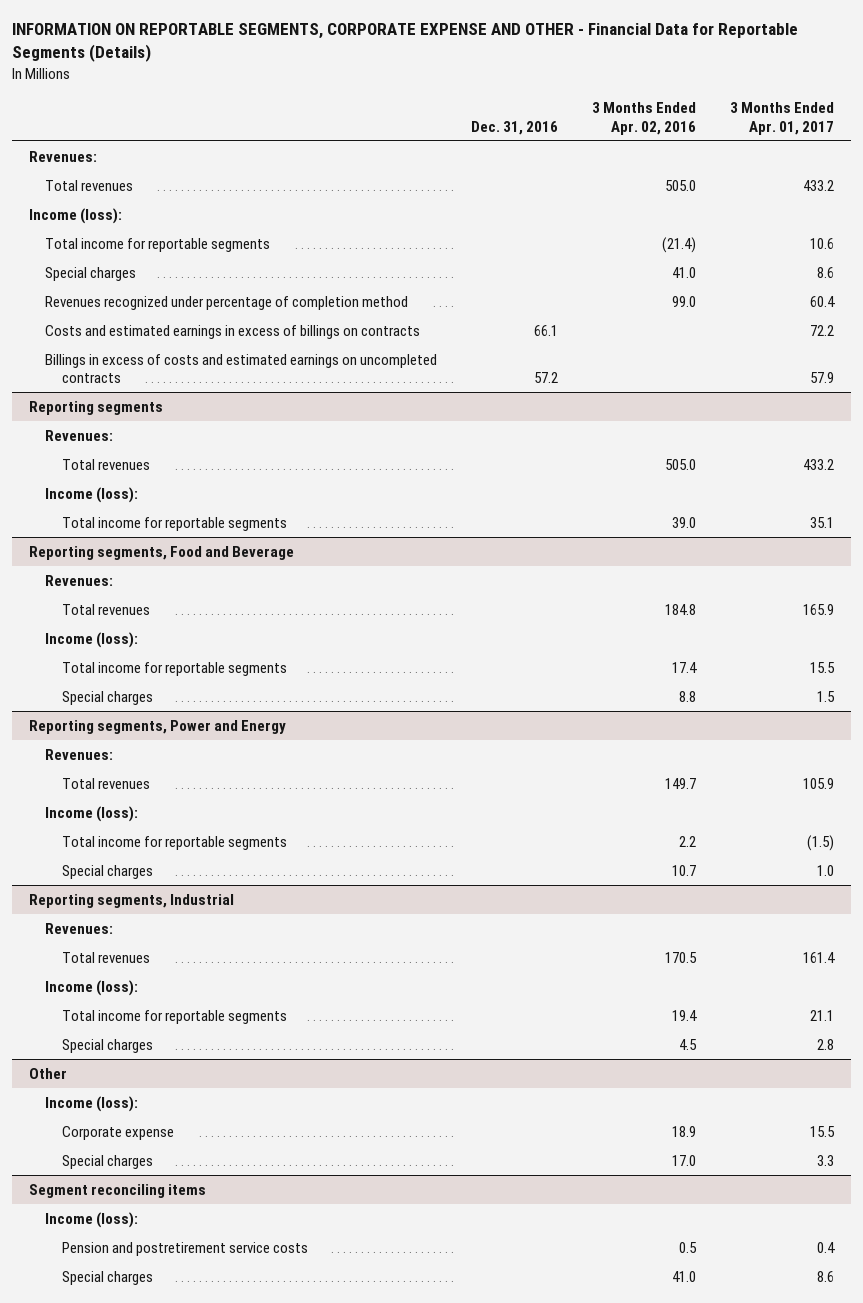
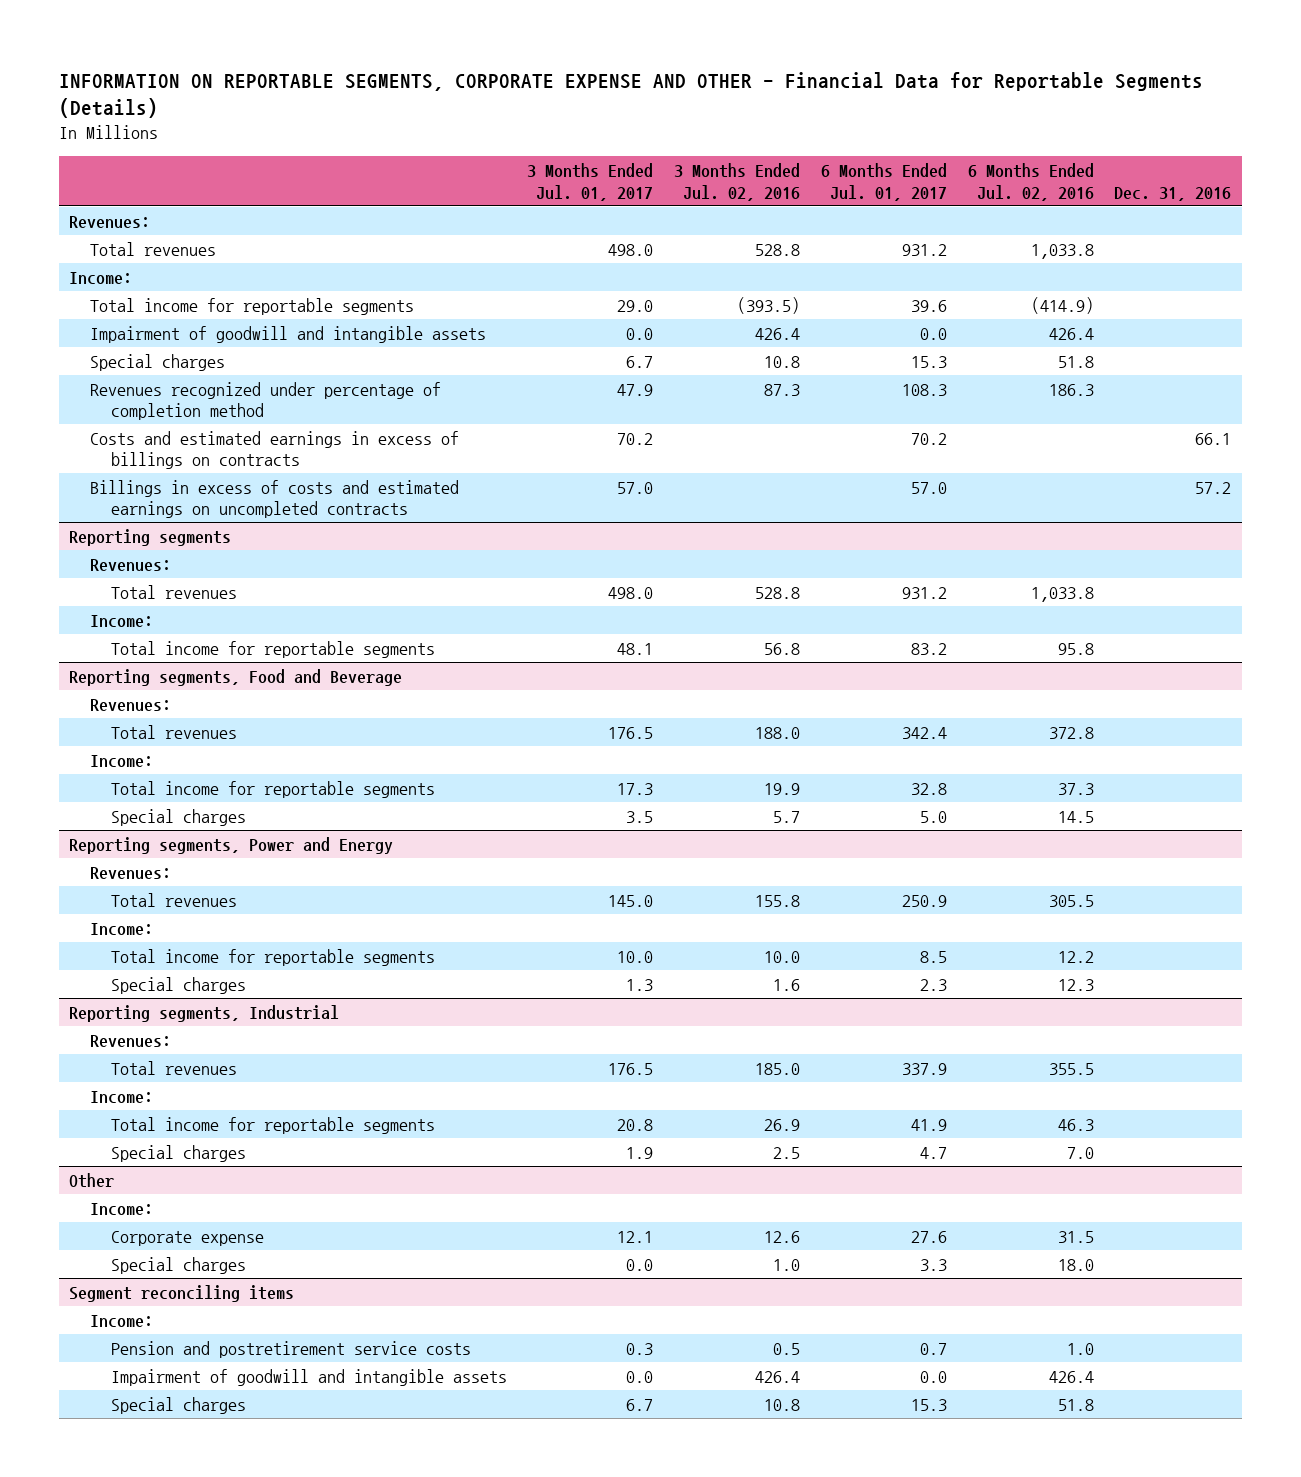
[591,102,696,135] 3 Months Ended Apr. 02, 2016 -> none
[729,102,834,135] 3 Months Ended Apr. 01, 2017 -> none
none -> [527,162,654,201] 3 Months Ended Jul. 01, 2017
none -> [674,162,801,201] 3 Months Ended Jul. 02, 2016
none -> [820,162,947,201] 6 Months Ended Jul. 01, 2017
none -> [967,162,1094,201] 6 Months Ended Jul. 02, 2016
[29,207,123,224] Income (loss): -> [69,271,133,285] Income:
none -> [90,325,487,343] Impairment of goodwill and intangible assets
[45,486,139,503] Income (loss): -> [90,614,154,628] Income:
[45,631,139,648] Income (loss): -> [90,754,154,768] Income:
[45,805,139,822] Income (loss): -> [90,922,154,936] Income:
[45,979,139,996] Income (loss): -> [90,1090,154,1104] Income:
[45,1095,139,1112] Income (loss): -> [90,1202,154,1216] Income:
[45,1211,139,1228] Income (loss): -> [90,1314,154,1328] Income:
none -> [110,1368,507,1386] Impairment of goodwill and intangible assets

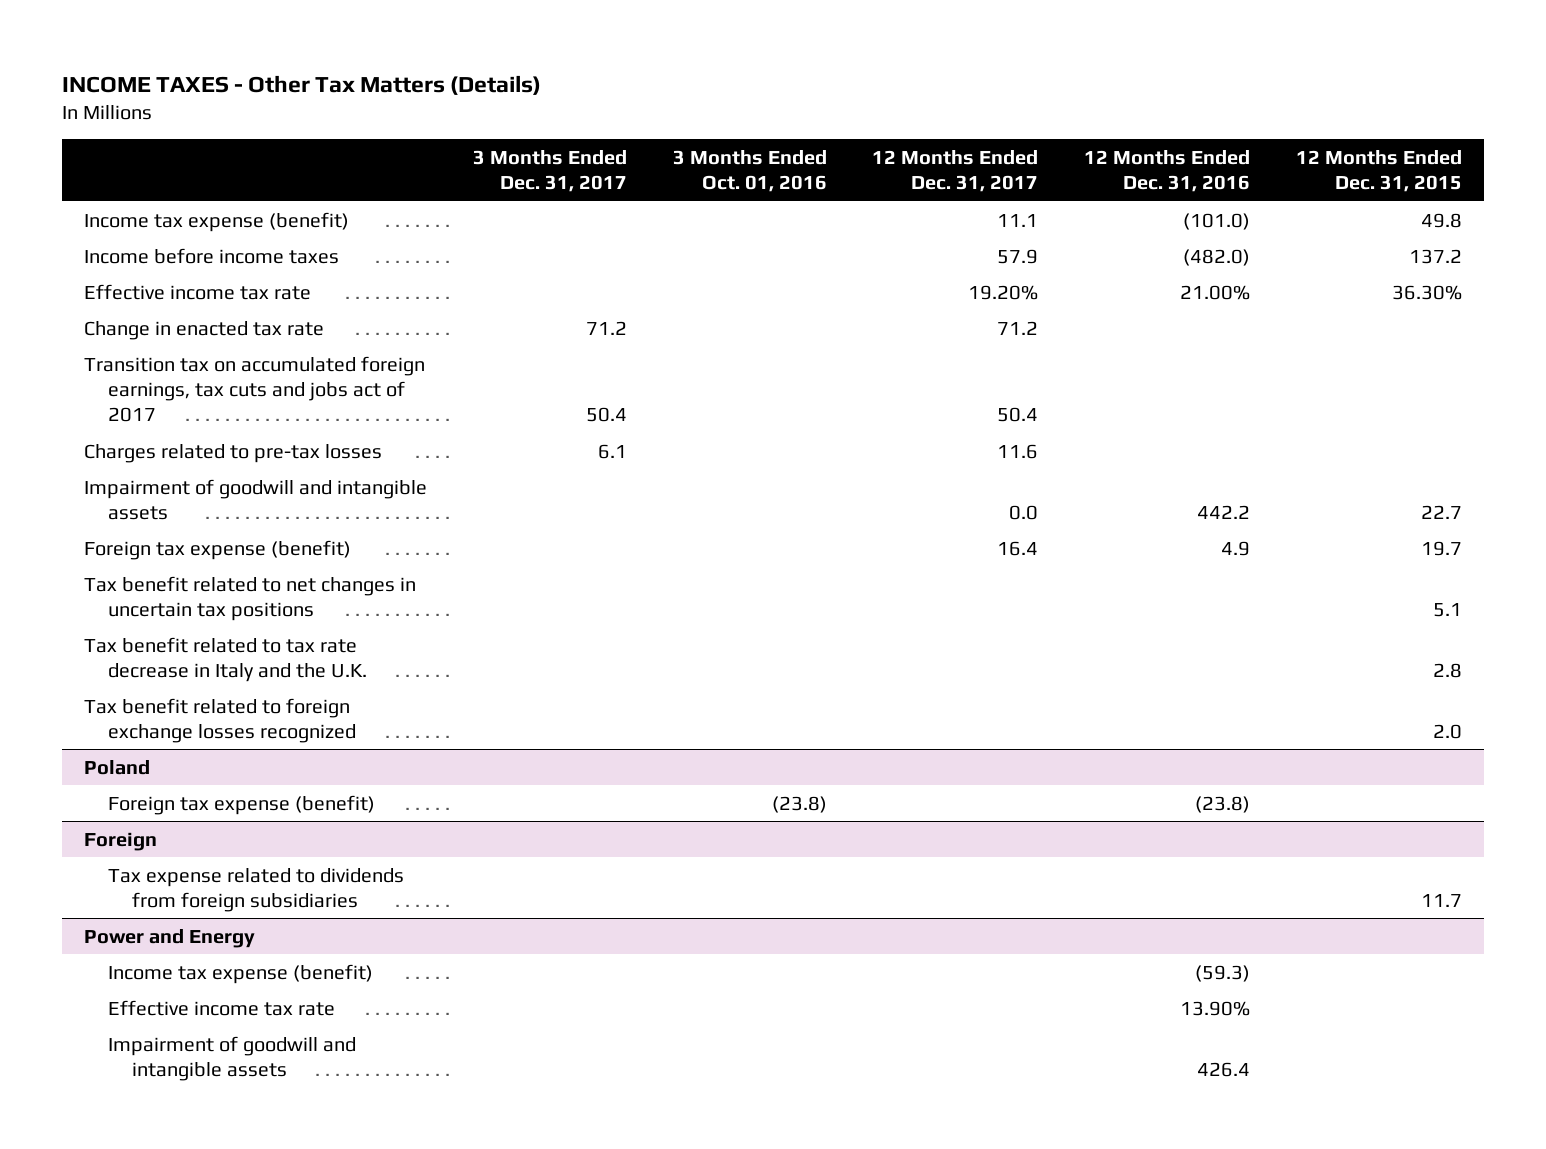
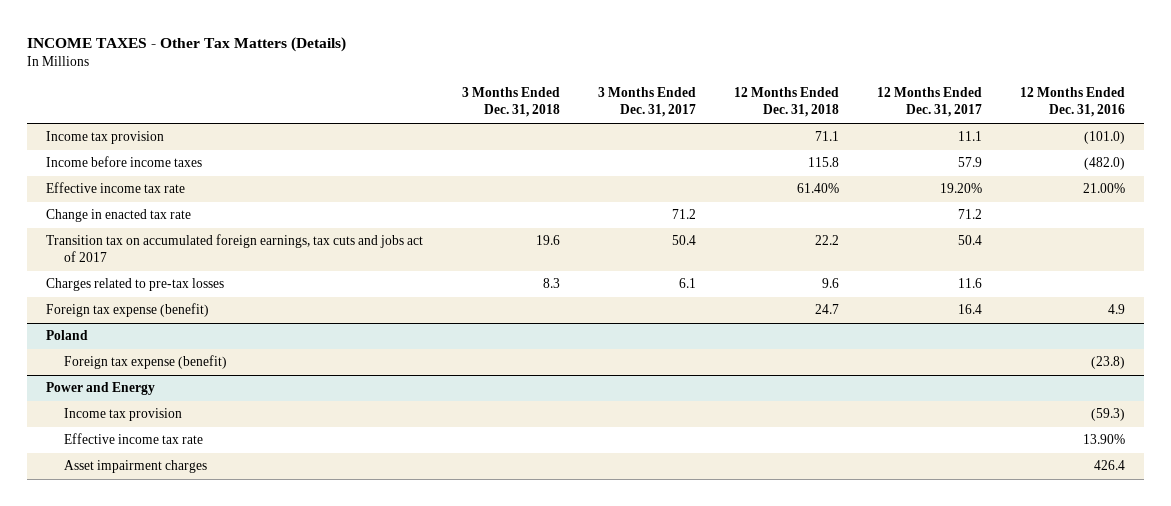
[672,149,827,193] 3 Months Ended Oct. 01, 2016 -> none
[1295,149,1462,193] 12 Months Ended Dec. 31, 2015 -> none
none -> [461,87,560,118] 3 Months Ended Dec. 31, 2018
none -> [733,87,839,118] 12 Months Ended Dec. 31, 2018
[84,211,350,232] Income tax expense (benefit) -> [46,131,165,145] Income tax provision
[84,478,428,520] Impairment of goodwill and intangible assets -> none
[84,575,417,621] Tax benefit related to net changes in uncertain tax positions -> none
[84,636,368,682] Tax benefit related to tax rate decrease in Italy and the U.K. -> none
[84,697,357,743] Tax benefit related to foreign exchange losses recognized -> none
[84,831,158,851] Foreign -> none
[108,867,405,912] Tax expense related to dividends from foreign subsidiaries -> none
[108,963,374,984] Income tax expense (benefit) -> [64,408,183,422] Income tax provision
[108,1035,357,1081] Impairment of goodwill and intangible assets -> [64,460,208,474] Asset impairment charges

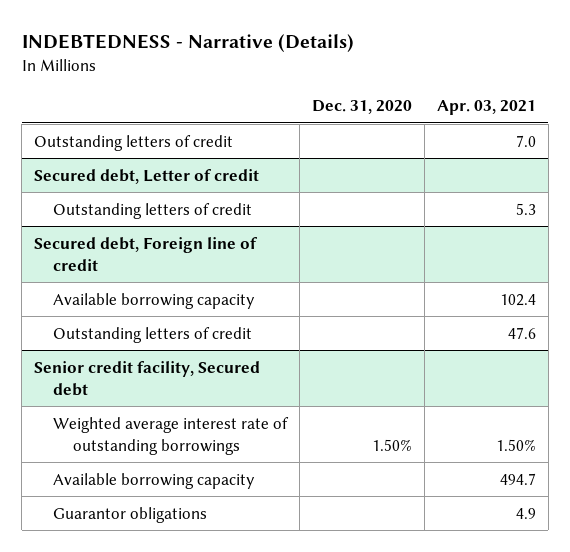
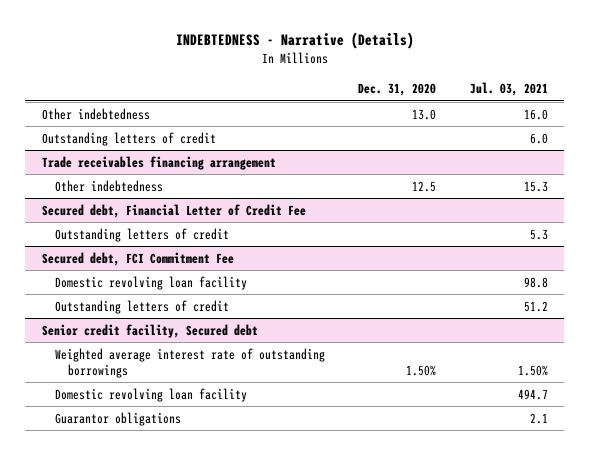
[436,100,536,116] Apr. 03, 2021 -> none
none -> [469,82,548,97] Jul. 03, 2021
none -> [41,107,150,120] Other indebtedness
none -> [41,155,276,170] Trade receivables financing arrangement
none -> [54,179,163,192] Other indebtedness
[33,168,259,184] Secured debt, Letter of credit -> [41,203,306,218] Secured debt, Financial Letter of Credit Fee
[33,236,258,271] Secured debt, Foreign line of credit -> none
[53,292,256,309] Available borrowing capacity -> none
[53,326,253,343] Outstanding letters of credit -> none
none -> [41,251,234,266] Secured debt, FCI Commitment Fee
none -> [54,275,247,290] Domestic revolving loan facility
none -> [54,299,229,314] Outstanding letters of credit
[53,472,256,489] Available borrowing capacity -> [54,387,247,402] Domestic revolving loan facility

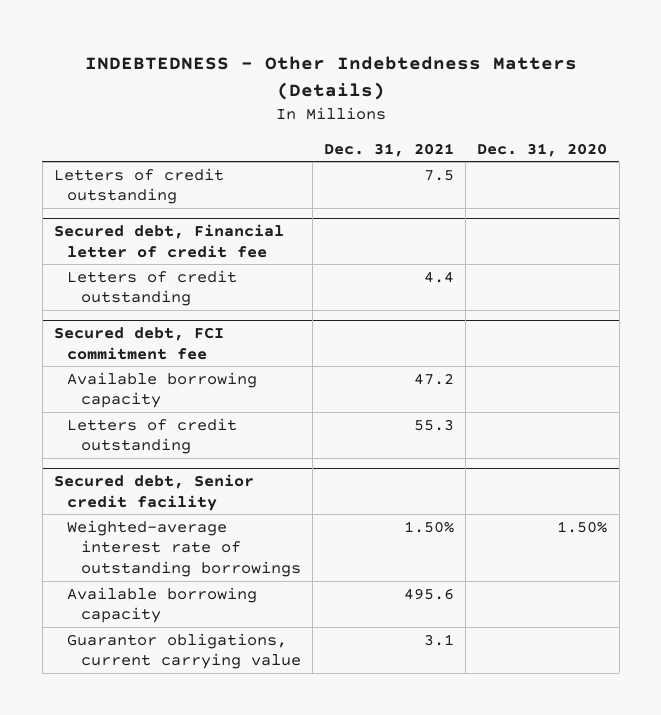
[175,32,414,50] INDEBTEDNESS - Narrative (Details) -> [84,55,577,100] INDEBTEDNESS - Other Indebtedness Matters (Details)
[469,82,548,97] Jul. 03, 2021 -> none
none -> [323,142,454,157] Dec. 31, 2021
[41,107,150,120] Other indebtedness -> none
[41,155,276,170] Trade receivables financing arrangement -> none
[54,179,163,192] Other indebtedness -> none
[41,131,216,146] Outstanding letters of credit -> [53,167,224,205] Letters of credit outstanding
[41,203,306,218] Secured debt, Financial Letter of Credit Fee -> [53,224,284,258] Secured debt, Financial letter of credit fee
[54,227,229,242] Outstanding letters of credit -> [67,269,238,307] Letters of credit outstanding
[41,251,234,266] Secured debt, FCI Commitment Fee -> [53,327,224,360] Secured debt, FCI commitment fee
[54,275,247,290] Domestic revolving loan facility -> [67,371,258,409] Available borrowing capacity
[54,299,229,314] Outstanding letters of credit -> [67,417,238,455] Letters of credit outstanding
[41,323,258,338] Senior credit facility, Secured debt -> [53,474,254,511] Secured debt, Senior credit facility
[54,347,325,378] Weighted average interest rate of outstanding borrowings -> [67,519,301,577] Weighted-average interest rate of outstanding borrowings
[54,387,247,402] Domestic revolving loan facility -> [67,586,258,624] Available borrowing capacity
[54,411,181,426] Guarantor obligations -> [67,632,301,670] Guarantor obligations, current carrying value

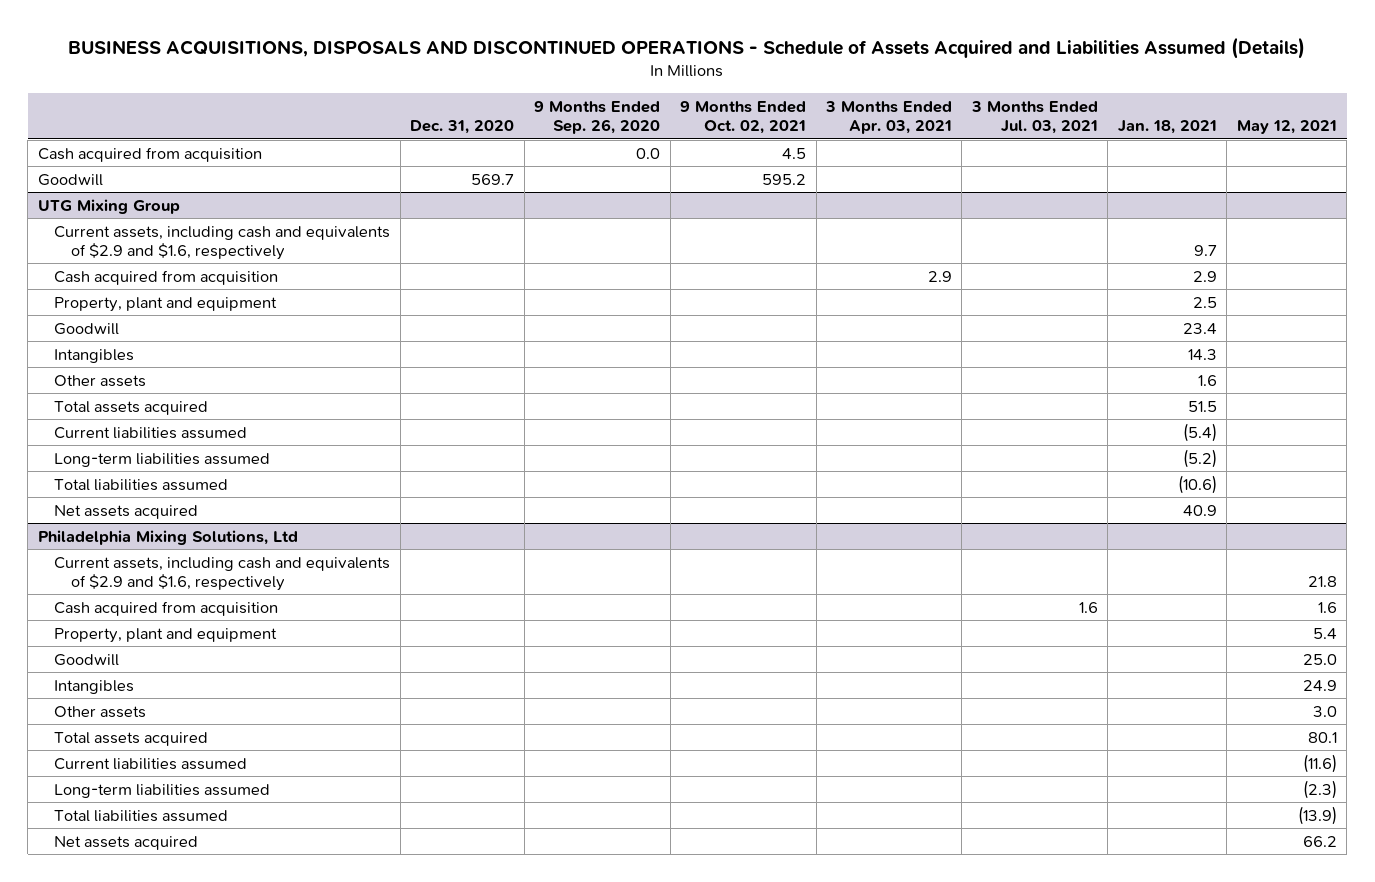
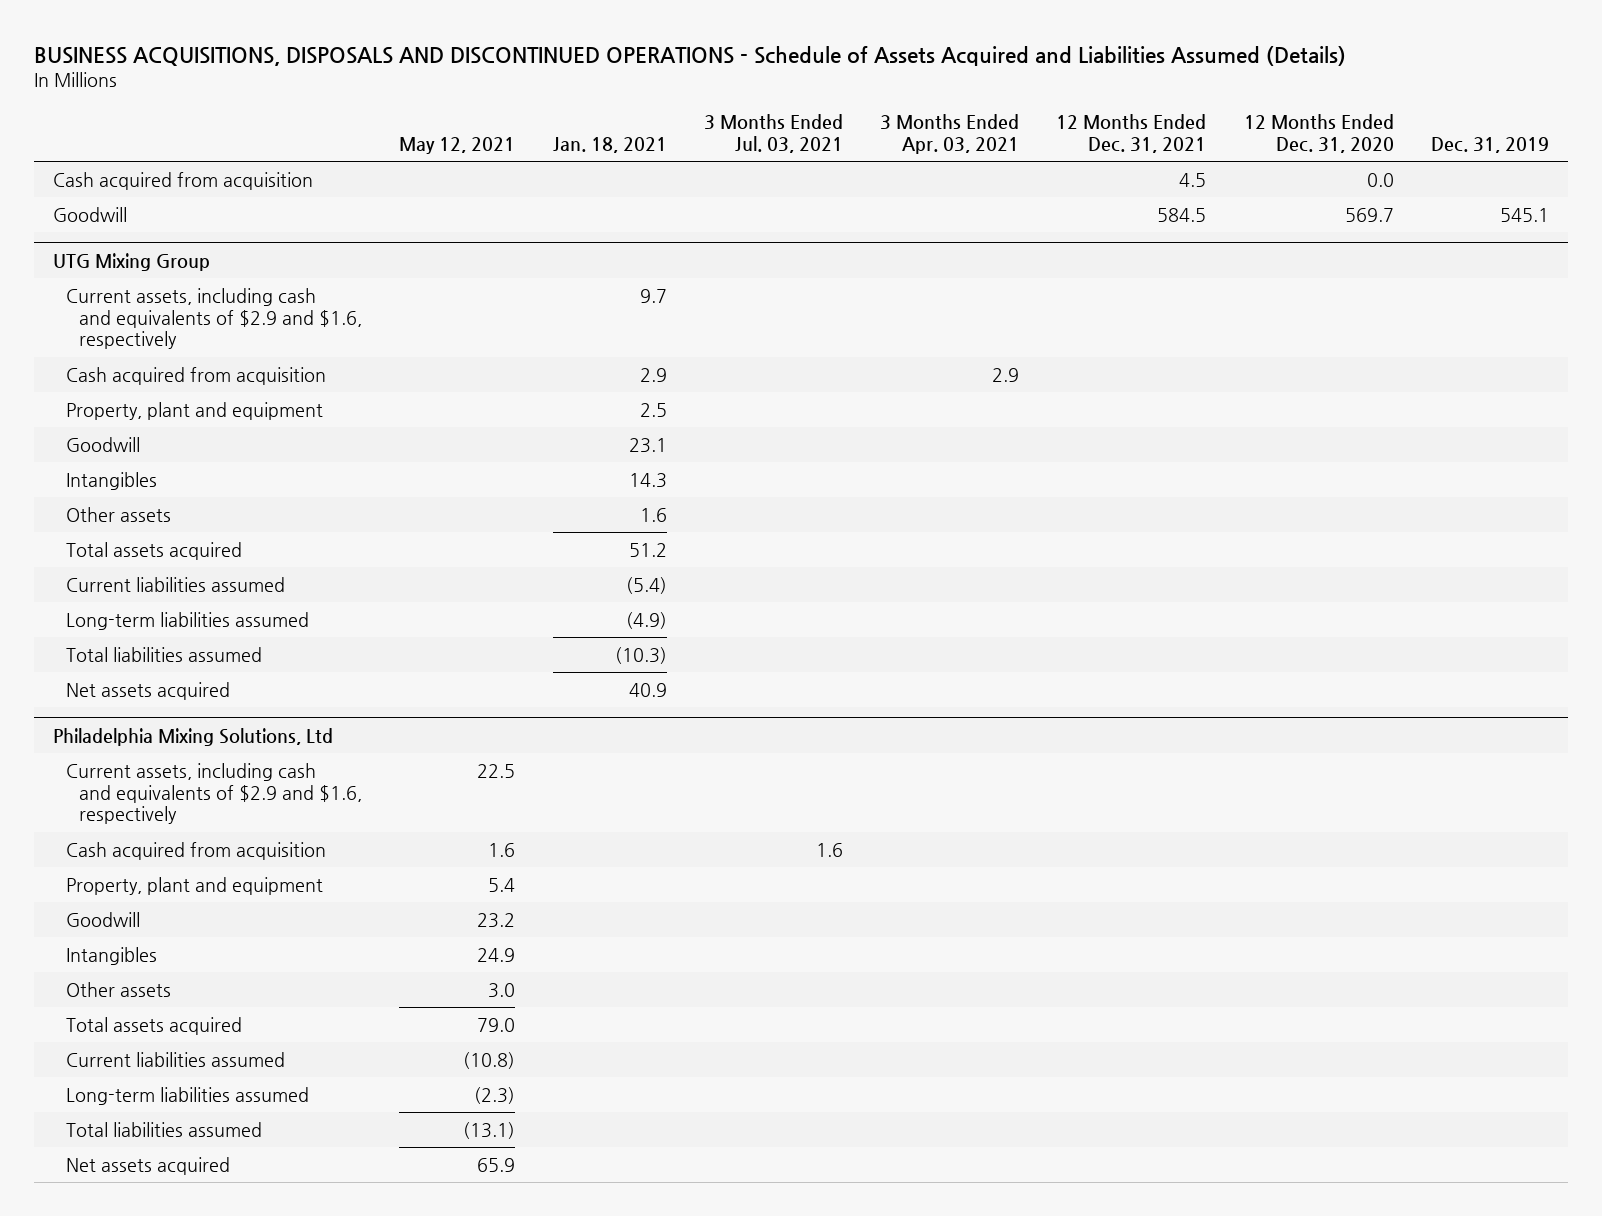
[410,120,515,135] Dec. 31, 2020 -> none
[534,100,661,135] 9 Months Ended Sep. 26, 2020 -> none
[680,100,807,135] 9 Months Ended Oct. 02, 2021 -> none
none -> [1056,113,1207,153] 12 Months Ended Dec. 31, 2021
none -> [1243,113,1394,153] 12 Months Ended Dec. 31, 2020
none -> [1431,136,1550,153] Dec. 31, 2019
[1182,322,1217,334] 23.4 -> [628,438,667,454] 23.1
[1187,400,1217,412] 51.5 -> [628,543,667,558] 51.2
[1182,448,1217,468] (5.2) -> [625,612,667,630] (4.9)
[1177,474,1217,494] (10.6) -> [614,647,667,665] (10.3)
[1307,576,1337,588] 21.8 -> [477,764,516,779] 22.5
[1302,653,1337,665] 25.0 -> [477,913,516,929] 23.2
[1307,731,1337,743] 80.1 -> [477,1018,516,1033] 79.0
[1302,753,1337,773] (11.6) -> [463,1052,516,1070] (10.8)
[1297,805,1337,825] (13.9) -> [463,1122,516,1140] (13.1)
[1302,835,1337,847] 66.2 -> [477,1158,516,1173] 65.9

